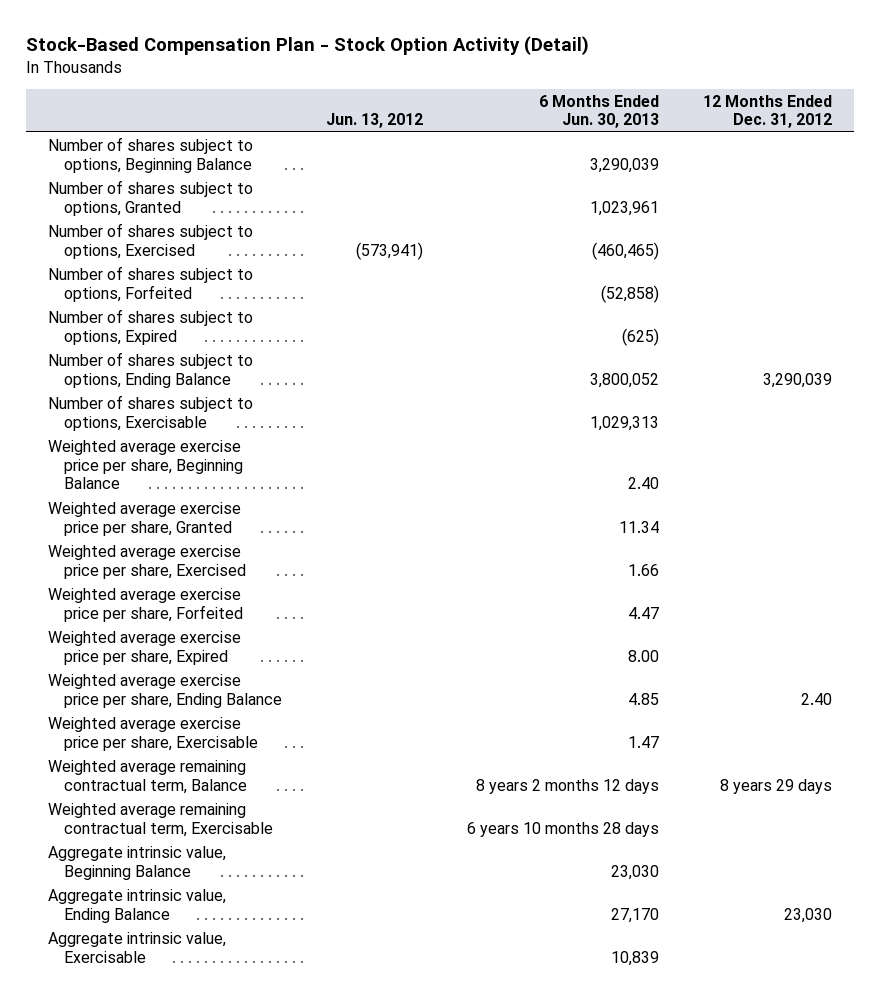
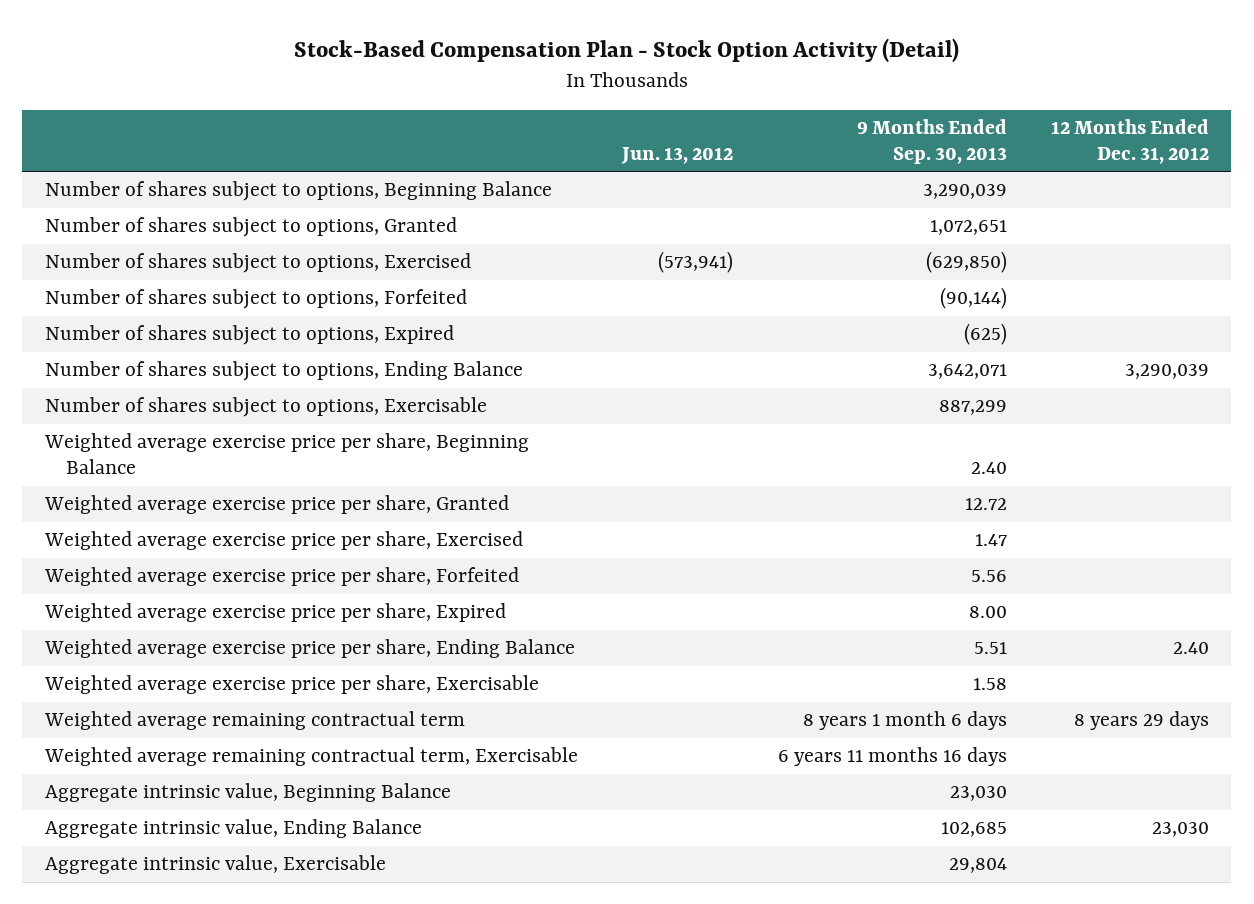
[539,94,660,129] 6 Months Ended Jun. 30, 2013 -> none
none -> [856,118,1007,164] 9 Months Ended Sep. 30, 2013
[47,759,248,794] Weighted average remaining contractual term, Balance -> [43,711,465,731] Weighted average remaining contractual term

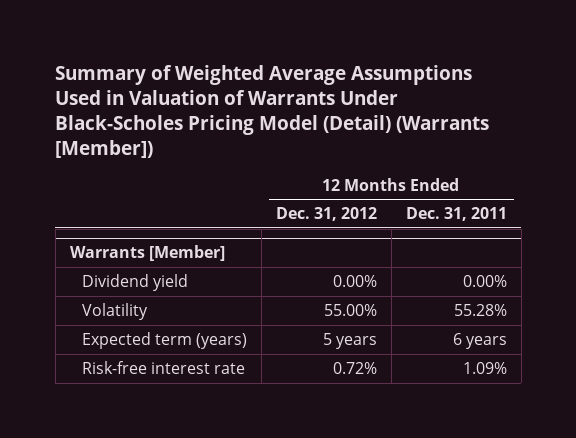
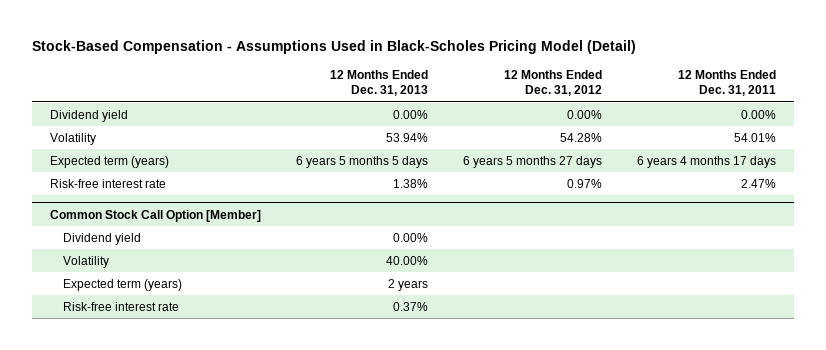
[55,64,490,158] Summary of Weighted Average Assumptions Used in Valuation of Warrants Under Black-Scholes Pricing Model (Detail) (Warrants [Member]) -> [32,40,637,55] Stock-Based Compensation - Assumptions Used in Black-Scholes Pricing Model (Detail)
none -> [329,70,428,97] 12 Months Ended Dec. 31, 2013
[69,245,225,262] Warrants [Member] -> none
[82,274,189,292] Dividend yield -> none
[82,303,149,321] Volatility -> none
[82,332,248,350] Expected term (years) -> none
[82,361,246,375] Risk-free interest rate -> none
none -> [49,109,128,122] Dividend yield
none -> [49,132,96,145] Volatility
none -> [49,155,169,168] Expected term (years)
none -> [49,178,166,188] Risk-free interest rate
none -> [49,209,261,222] Common Stock Call Option [Member]
none -> [63,232,142,245] Dividend yield
none -> [63,255,110,268] Volatility
none -> [63,278,183,291] Expected term (years)
none -> [63,301,180,311] Risk-free interest rate

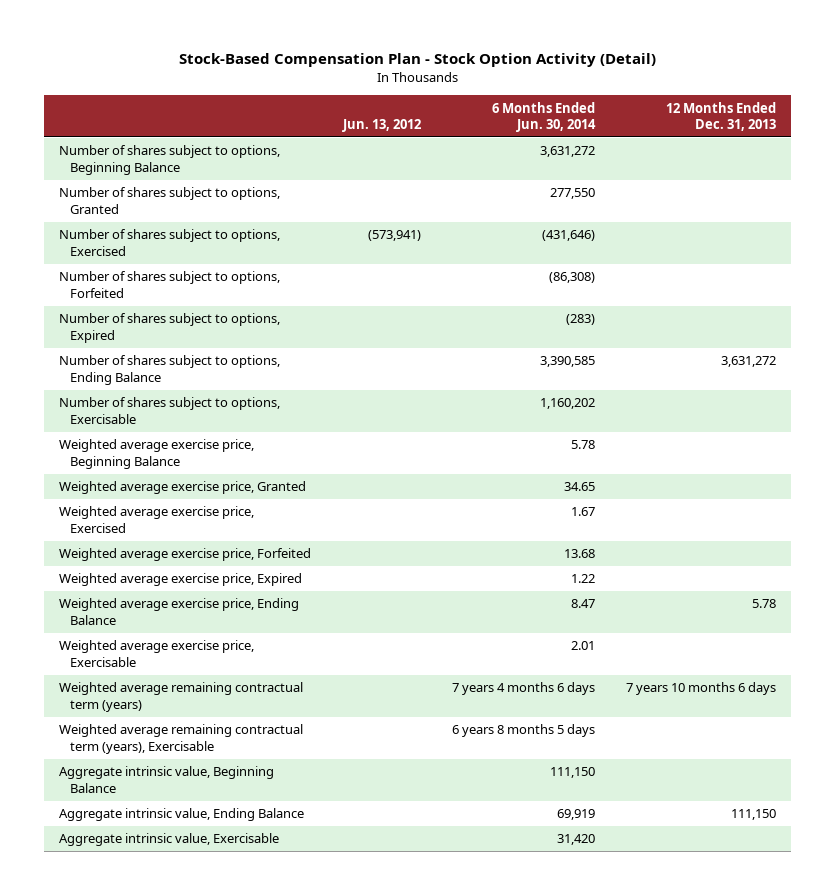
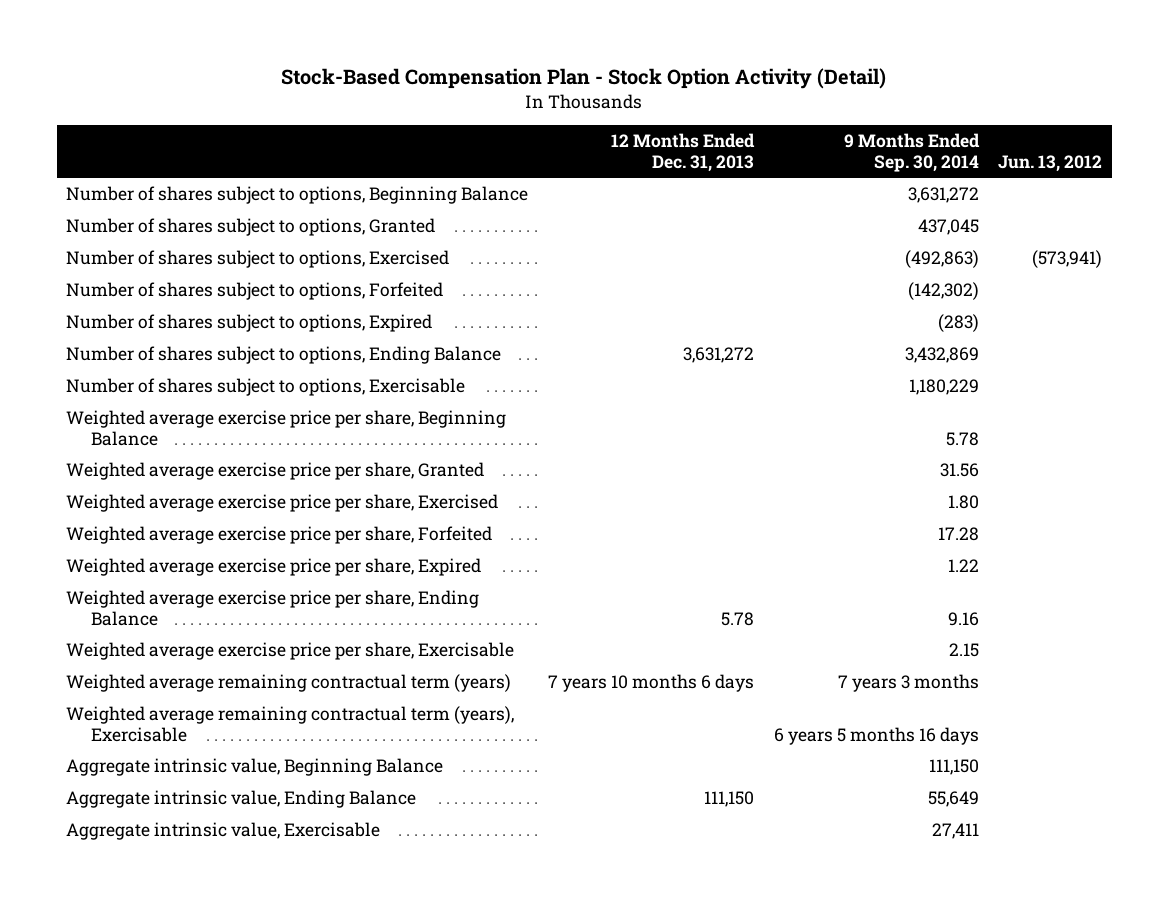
[491,101,596,132] 6 Months Ended Jun. 30, 2014 -> none
none -> [843,133,980,172] 9 Months Ended Sep. 30, 2014
[59,439,255,469] Weighted average exercise price, Beginning Balance -> [66,410,507,446] Weighted average exercise price per share, Beginning Balance
[59,481,307,495] Weighted average exercise price, Granted -> [66,462,485,481] Weighted average exercise price per share, Granted
[59,506,255,533] Weighted average exercise price, Exercised -> [66,494,499,513] Weighted average exercise price per share, Exercised
[59,548,312,562] Weighted average exercise price, Forfeited -> [66,526,493,545] Weighted average exercise price per share, Forfeited
[59,573,303,587] Weighted average exercise price, Expired -> [66,558,482,577] Weighted average exercise price per share, Expired
[59,598,300,625] Weighted average exercise price, Ending Balance -> [66,590,480,626] Weighted average exercise price per share, Ending Balance
[59,640,255,667] Weighted average exercise price, Exercisable -> [66,642,515,661] Weighted average exercise price per share, Exercisable

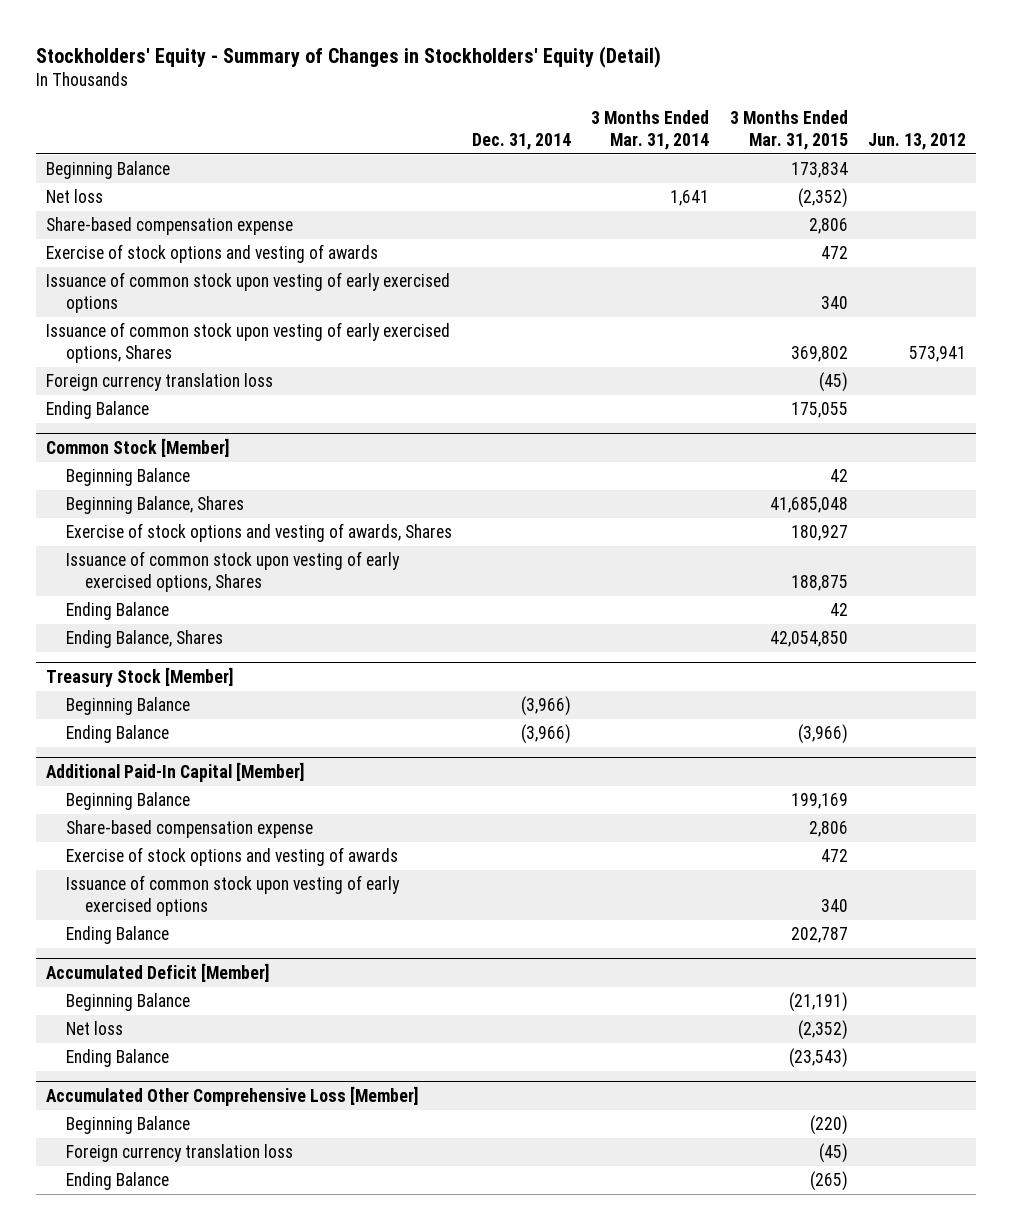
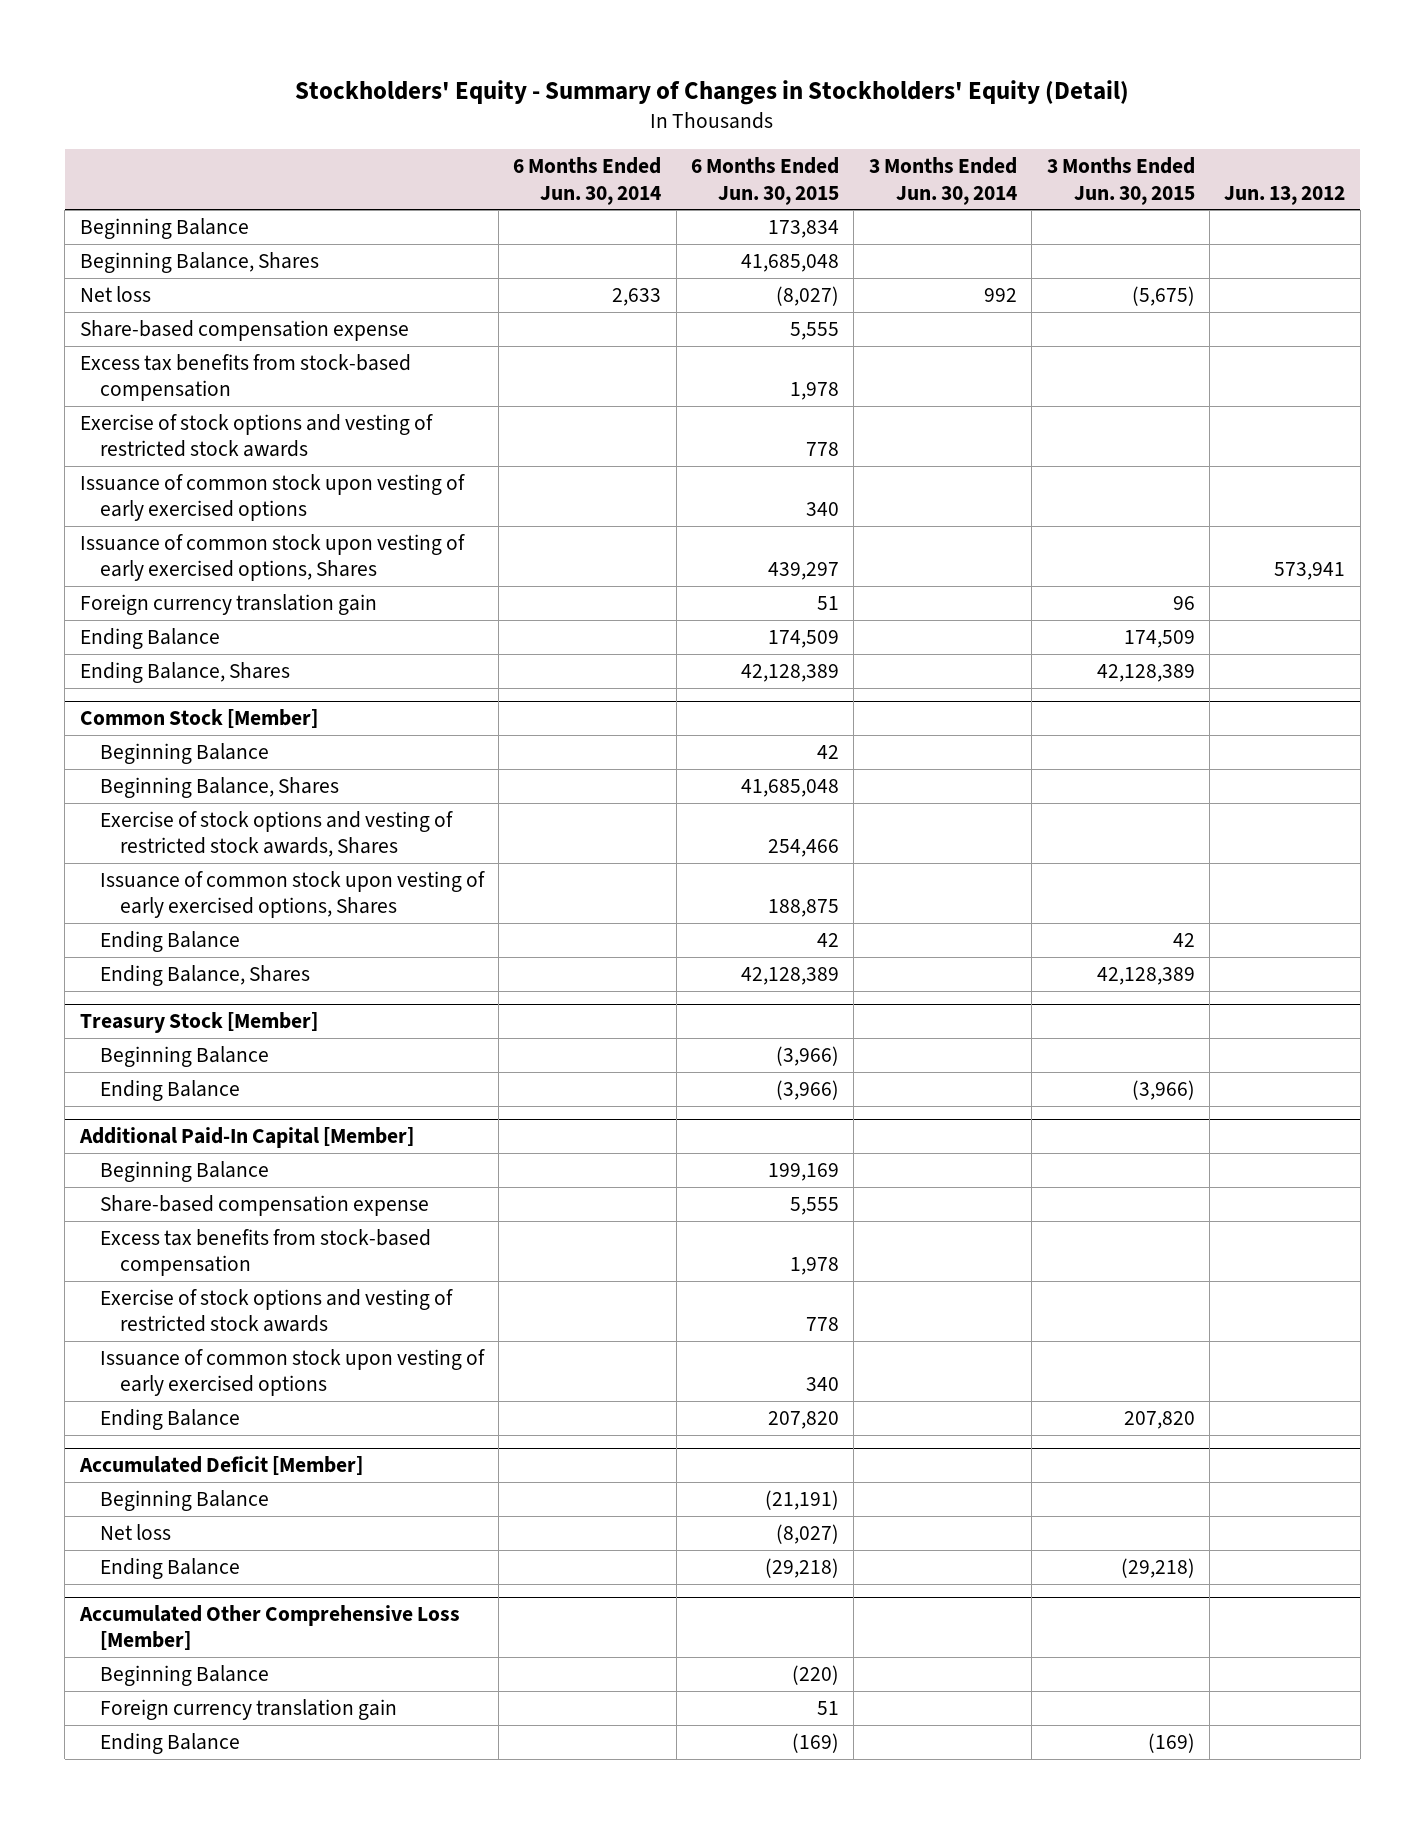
[472,132,572,150] Dec. 31, 2014 -> none
[591,109,710,150] 3 Months Ended Mar. 31, 2014 -> none
[729,109,848,150] 3 Months Ended Mar. 31, 2015 -> none
none -> [513,157,662,205] 6 Months Ended Jun. 30, 2014
none -> [691,157,840,205] 6 Months Ended Jun. 30, 2015
none -> [868,157,1017,205] 3 Months Ended Jun. 30, 2014
none -> [1046,157,1195,205] 3 Months Ended Jun. 30, 2015
none -> [79,251,319,273] Beginning Balance, Shares
none -> [79,353,411,402] Excess tax benefits from stock-based compensation
[46,244,379,264] Exercise of stock options and vesting of awards -> [79,413,433,458] Exercise of stock options and vesting of restricted stock awards
[46,373,274,392] Foreign currency translation loss -> [79,593,377,615] Foreign currency translation gain
none -> [79,661,290,683] Ending Balance, Shares
[65,523,452,543] Exercise of stock options and vesting of awards, Shares -> [99,810,453,858] Exercise of stock options and vesting of restricted stock awards, Shares
none -> [99,1228,431,1277] Excess tax benefits from stock-based compensation
[65,847,398,867] Exercise of stock options and vesting of awards -> [99,1288,453,1333] Exercise of stock options and vesting of restricted stock awards
[65,1144,293,1163] Foreign currency translation loss -> [99,1698,397,1720] Foreign currency translation gain

